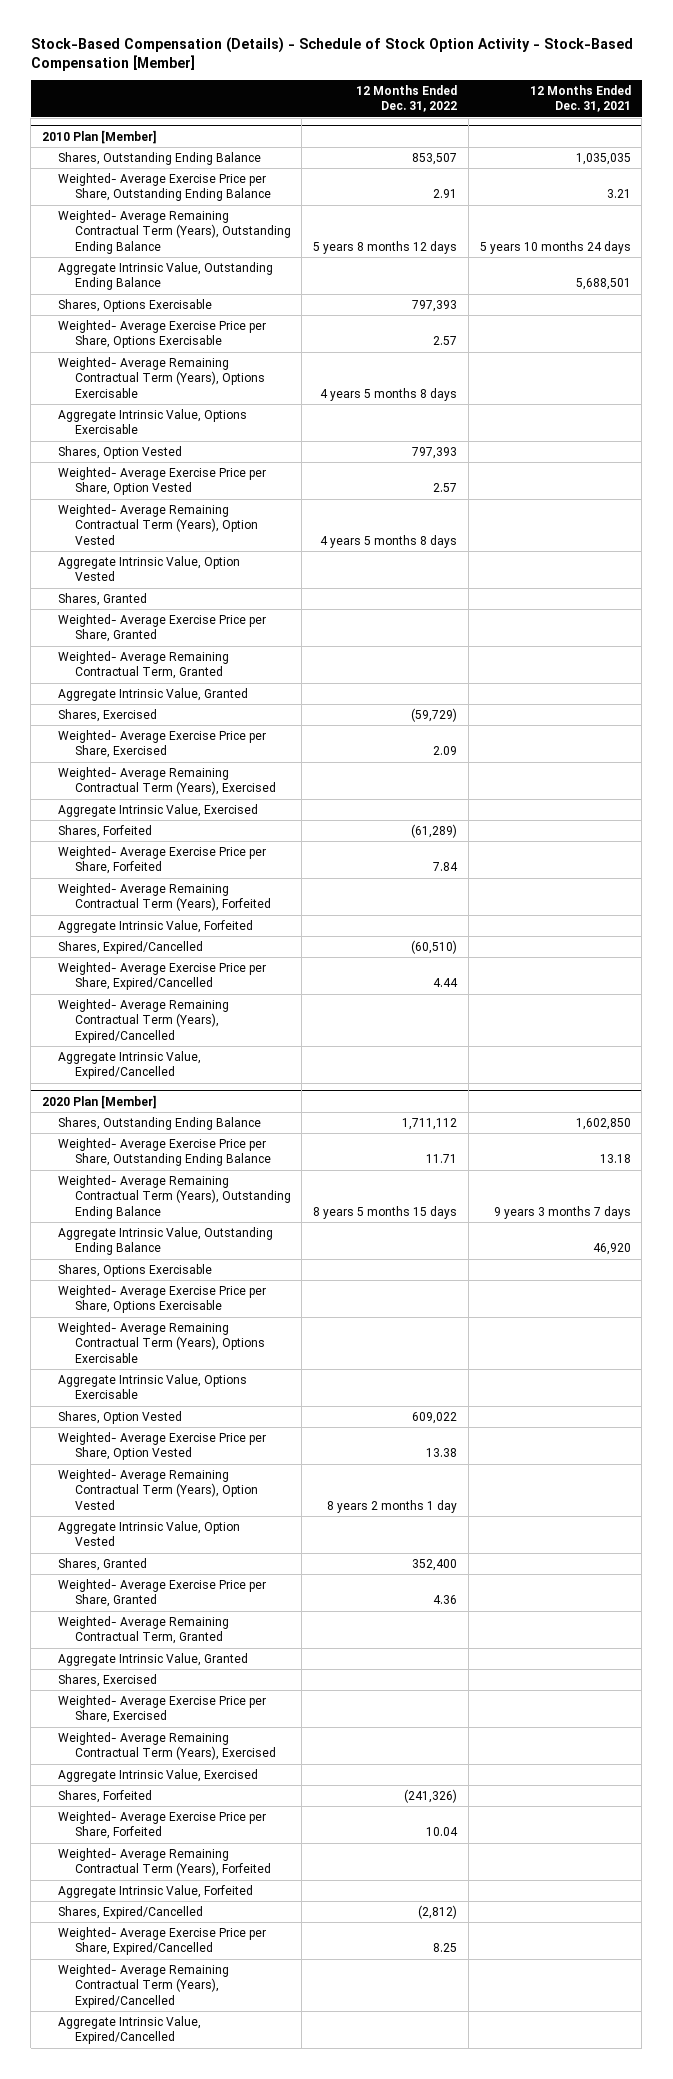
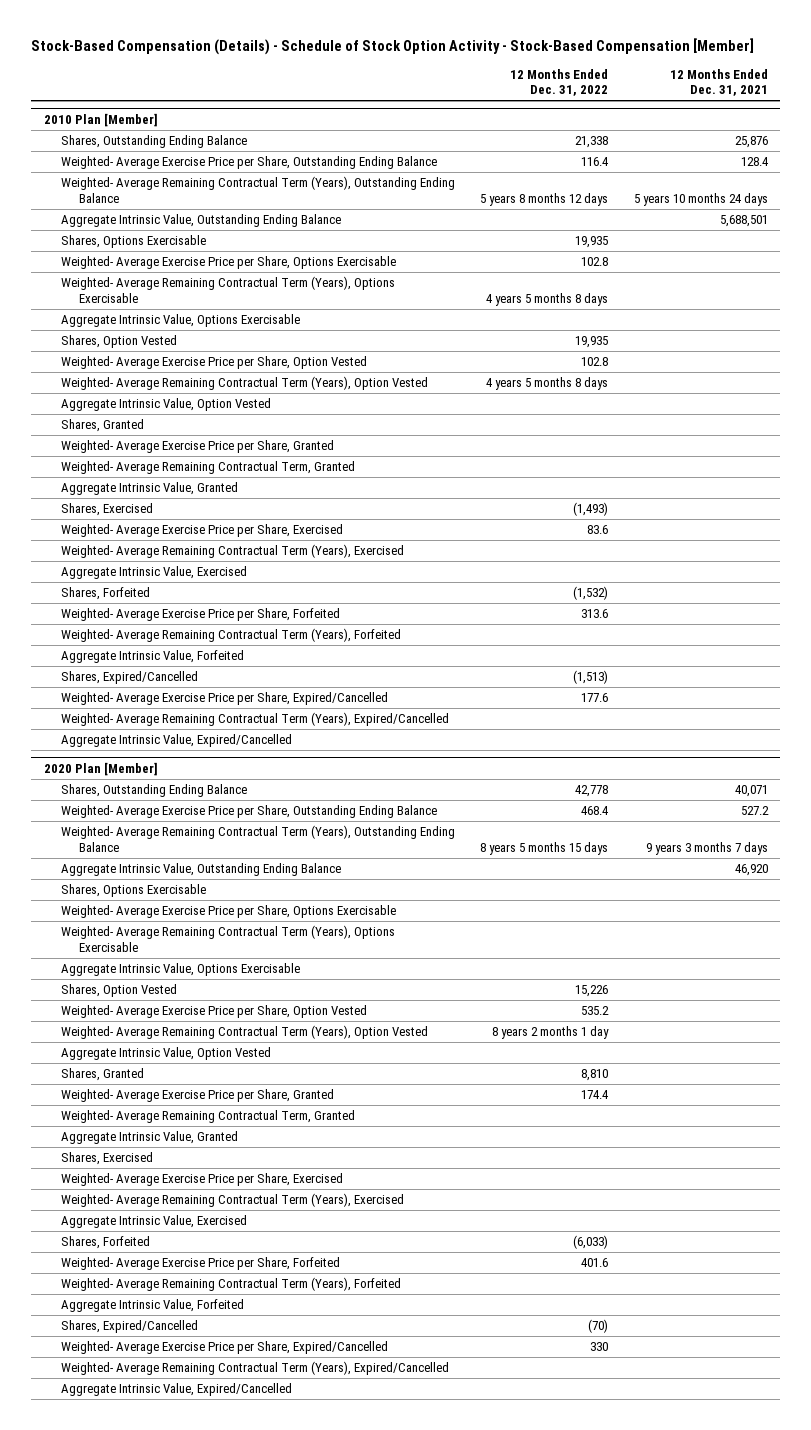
[412,152,458,165] 853,507 -> [575,136,609,149] 21,338
[575,152,631,165] 1,035,035 -> [734,136,768,149] 25,876
[433,189,458,199] 2.91 -> [581,157,610,167] 116.4
[606,189,631,199] 3.21 -> [740,157,769,167] 128.4
[412,299,458,312] 797,393 -> [575,236,609,249] 19,935
[433,336,458,346] 2.57 -> [581,257,609,267] 102.8
[412,446,458,459] 797,393 -> [575,336,609,349] 19,935
[433,483,458,493] 2.57 -> [581,357,609,367] 102.8
[411,707,458,722] (59,729) -> [573,502,609,517] (1,493)
[433,746,458,756] 2.09 -> [587,525,609,535] 83.6
[411,823,458,838] (61,289) -> [573,586,609,601] (1,532)
[433,862,459,872] 7.84 -> [581,609,609,619] 313.6
[411,939,458,954] (60,510) -> [573,670,609,685] (1,513)
[433,978,459,988] 4.44 -> [581,693,609,703] 177.6
[402,1117,458,1130] 1,711,112 -> [575,785,609,798] 42,778
[575,1117,631,1130] 1,602,850 -> [734,785,768,798] 40,071
[426,1154,458,1164] 11.71 -> [581,806,610,816] 468.4
[599,1154,631,1164] 13.18 -> [740,806,769,816] 527.2
[412,1411,458,1424] 609,022 -> [575,985,609,998] 15,226
[426,1448,458,1458] 13.38 -> [581,1006,610,1016] 535.2
[412,1558,458,1571] 352,400 -> [581,1069,609,1082] 8,810
[433,1595,458,1605] 4.36 -> [581,1090,610,1100] 174.4
[404,1788,458,1803] (241,326) -> [573,1235,609,1250] (6,033)
[426,1827,459,1837] 10.04 -> [581,1258,609,1268] 401.6
[418,1904,458,1919] (2,812) -> [588,1319,609,1334] (70)
[433,1943,458,1953] 8.25 -> [590,1342,609,1352] 330

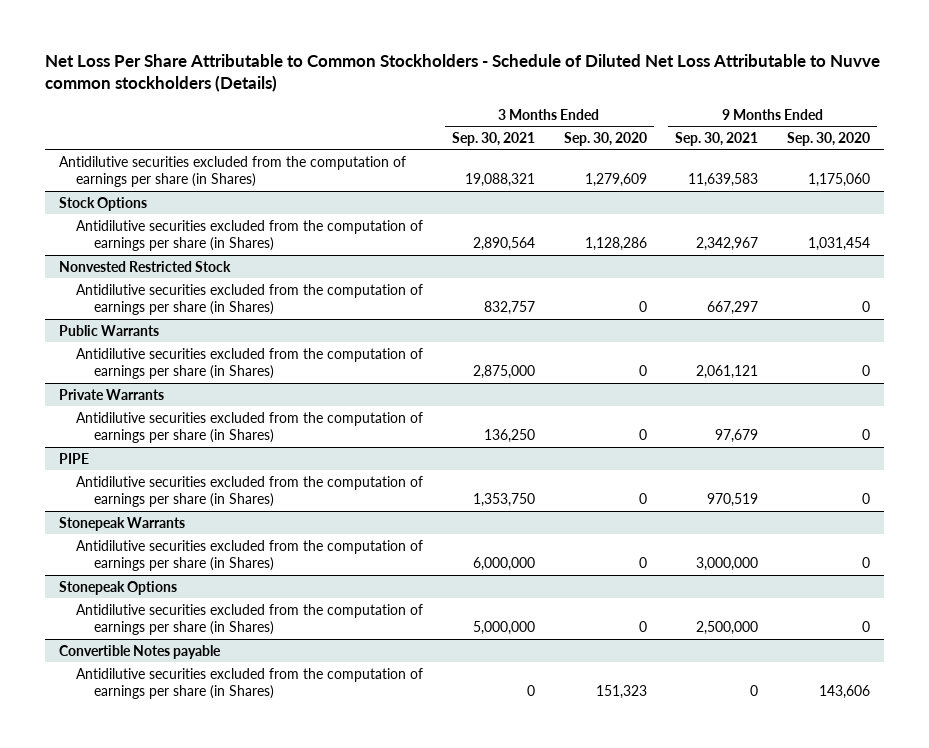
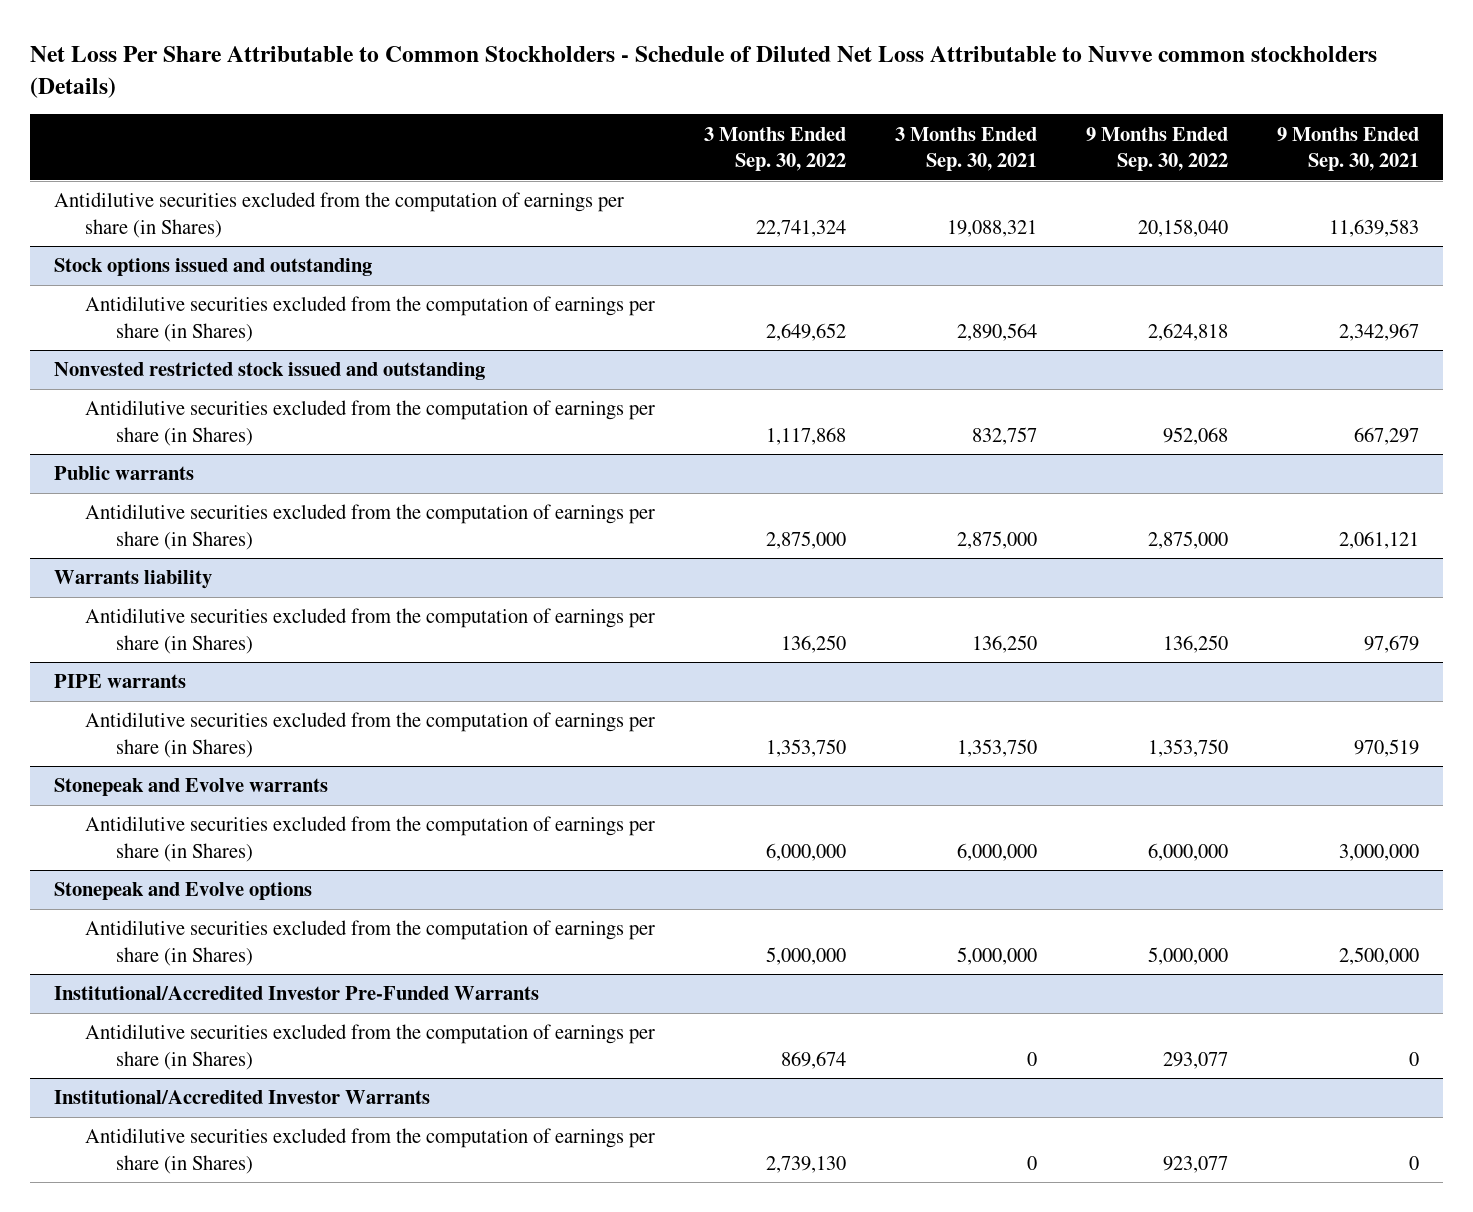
[563,131,647,146] Sep. 30, 2020 -> none
[787,131,871,146] Sep. 30, 2020 -> none
none -> [703,126,846,171] 3 Months Ended Sep. 30, 2022
none -> [1085,126,1228,171] 9 Months Ended Sep. 30, 2022
[59,196,148,211] Stock Options -> [54,258,373,277] Stock options issued and outstanding
[59,260,232,272] Nonvested Restricted Stock -> [54,362,486,381] Nonvested restricted stock issued and outstanding
[59,324,160,336] Public Warrants -> [54,466,195,481] Public warrants
[59,388,165,400] Private Warrants -> [54,570,213,590] Warrants liability
[59,452,90,464] PIPE -> [54,674,187,689] PIPE warrants
[59,516,186,531] Stonepeak Warrants -> [54,778,329,797] Stonepeak and Evolve warrants
[59,580,178,595] Stonepeak Options -> [54,882,313,901] Stonepeak and Evolve options
[59,644,222,659] Convertible Notes payable -> none
none -> [54,986,540,1001] Institutional/Accredited Investor Pre-Funded Warrants
none -> [54,1090,431,1105] Institutional/Accredited Investor Warrants
none -> [85,1128,656,1174] Antidilutive securities excluded from the computation of earnings per share (in Shares)

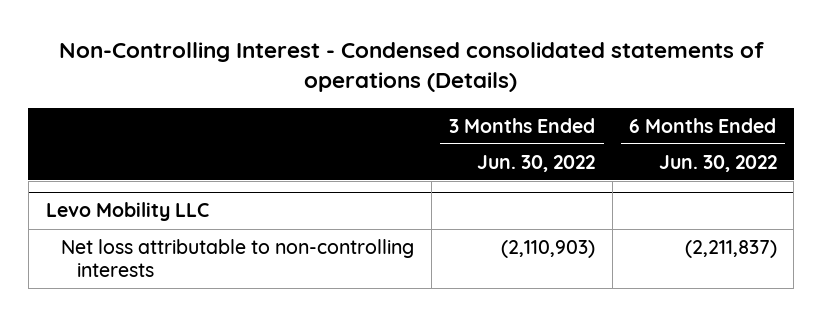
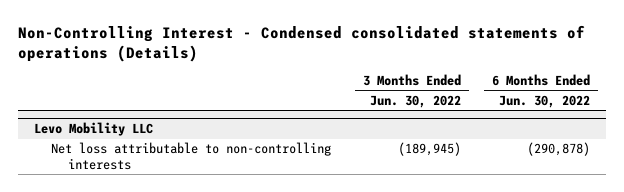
[500,239,595,258] (2,110,903) -> [397,142,461,157] (189,945)
[684,239,777,258] (2,211,837) -> [527,142,591,157] (290,878)

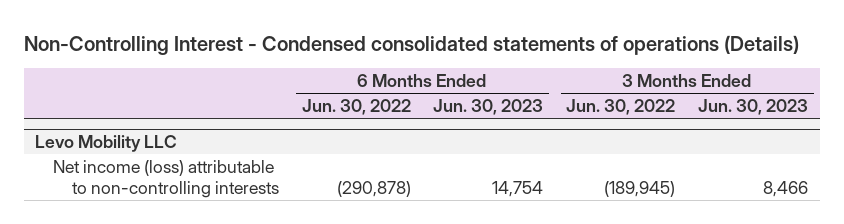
none -> [433,99,544,116] Jun. 30, 2023
none -> [698,99,809,116] Jun. 30, 2023
[51,142,332,170] Net loss attributable to non-controlling interests -> [53,159,279,198] Net income (loss) attributable to non-controlling interests

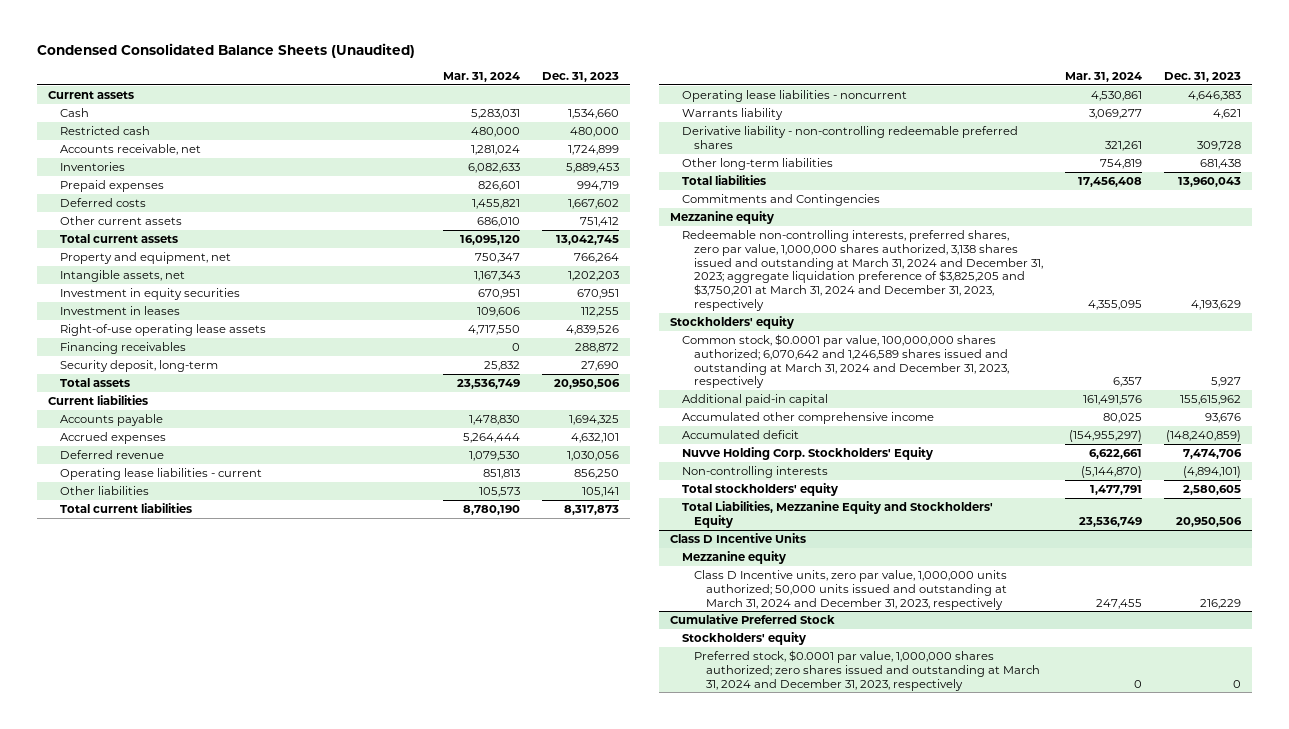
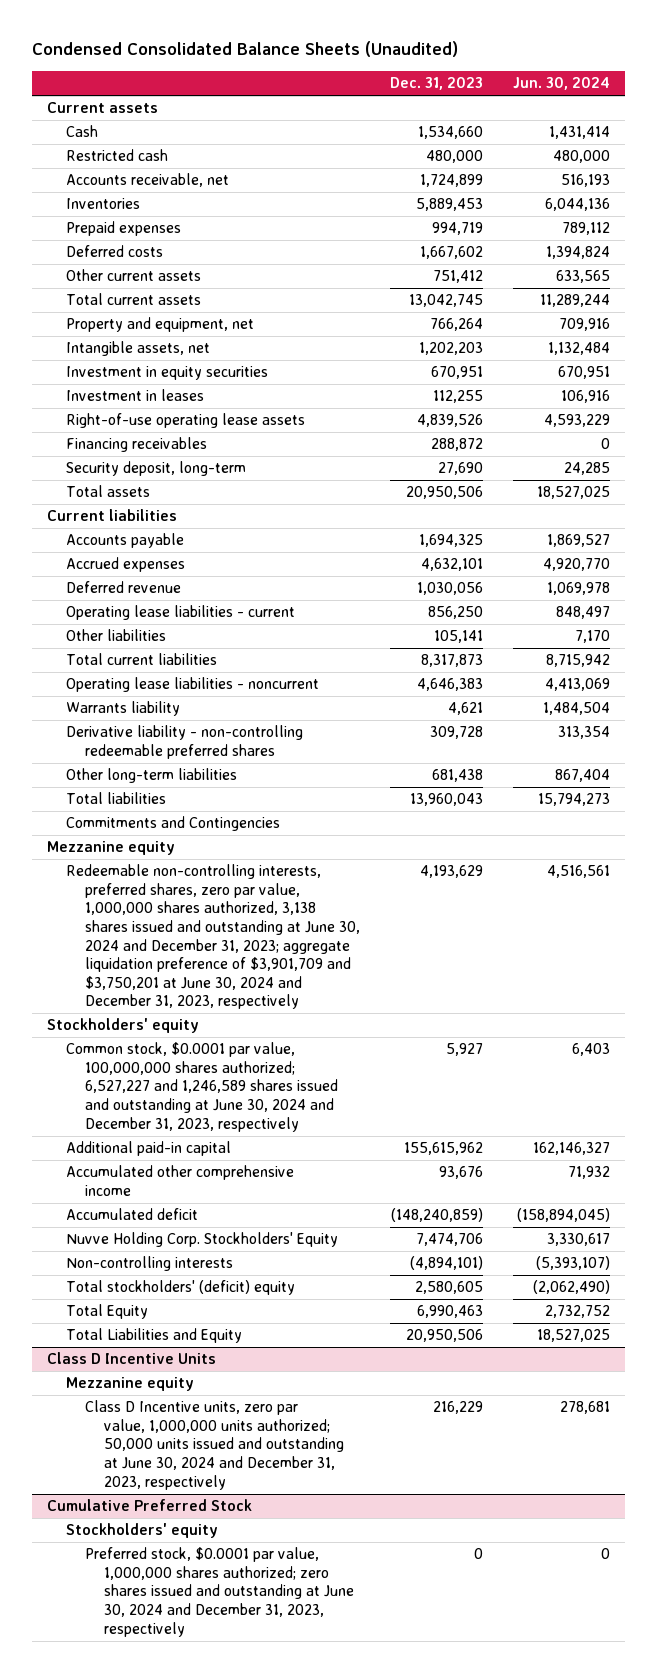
[442,71,520,82] Mar. 31, 2024 -> none
none -> [512,77,610,91] Jun. 30, 2024
[682,230,1044,311] Redeemable non-controlling interests, preferred shares, zero par value, 1,000,000 shares authorized, 3,138 shares issued and outstanding at March 31, 2024 and December 31, 2023; aggregate liquidation preference of $3,825,205 and $3,750,201 at March 31, 2024 and December 31, 2023, respectively -> [65,864,360,1010] Redeemable non-controlling interests, preferred shares, zero par value, 1,000,000 shares authorized, 3,138 shares issued and outstanding at June 30, 2024 and December 31, 2023; aggregate liquidation preference of $3,901,709 and $3,750,201 at June 30, 2024 and December 31, 2023, respectively
[682,334,1010,389] Common stock, $0.0001 par value, 100,000,000 shares authorized; 6,070,642 and 1,246,589 shares issued and outstanding at March 31, 2024 and December 31, 2023, respectively -> [65,1042,338,1132] Common stock, $0.0001 par value, 100,000,000 shares authorized; 6,527,227 and 1,246,589 shares issued and outstanding at June 30, 2024 and December 31, 2023, respectively
[682,483,839,497] Total stockholders' equity -> [65,1280,295,1296] Total stockholders' (deficit) equity
none -> [65,1304,148,1320] Total Equity
[682,501,994,528] Total Liabilities, Mezzanine Equity and Stockholders' Equity -> [65,1328,242,1344] Total Liabilities and Equity
[694,570,1008,610] Class D Incentive units, zero par value, 1,000,000 units authorized; 50,000 units issued and outstanding at March 31, 2024 and December 31, 2023, respectively -> [84,1400,344,1490] Class D Incentive units, zero par value, 1,000,000 units authorized; 50,000 units issued and outstanding at June 30, 2024 and December 31, 2023, respectively
[694,650,1041,691] Preferred stock, $0.0001 par value, 1,000,000 shares authorized; zero shares issued and outstanding at March 31, 2024 and December 31, 2023, respectively -> [84,1547,354,1637] Preferred stock, $0.0001 par value, 1,000,000 shares authorized; zero shares issued and outstanding at June 30, 2024 and December 31, 2023, respectively

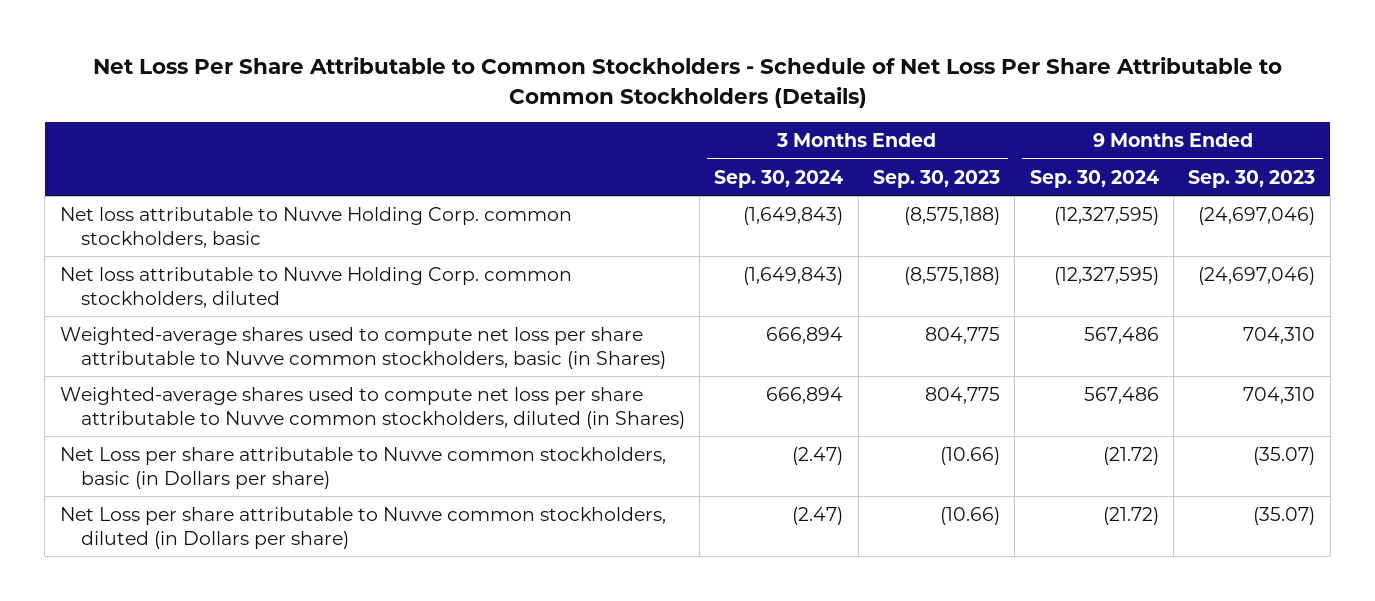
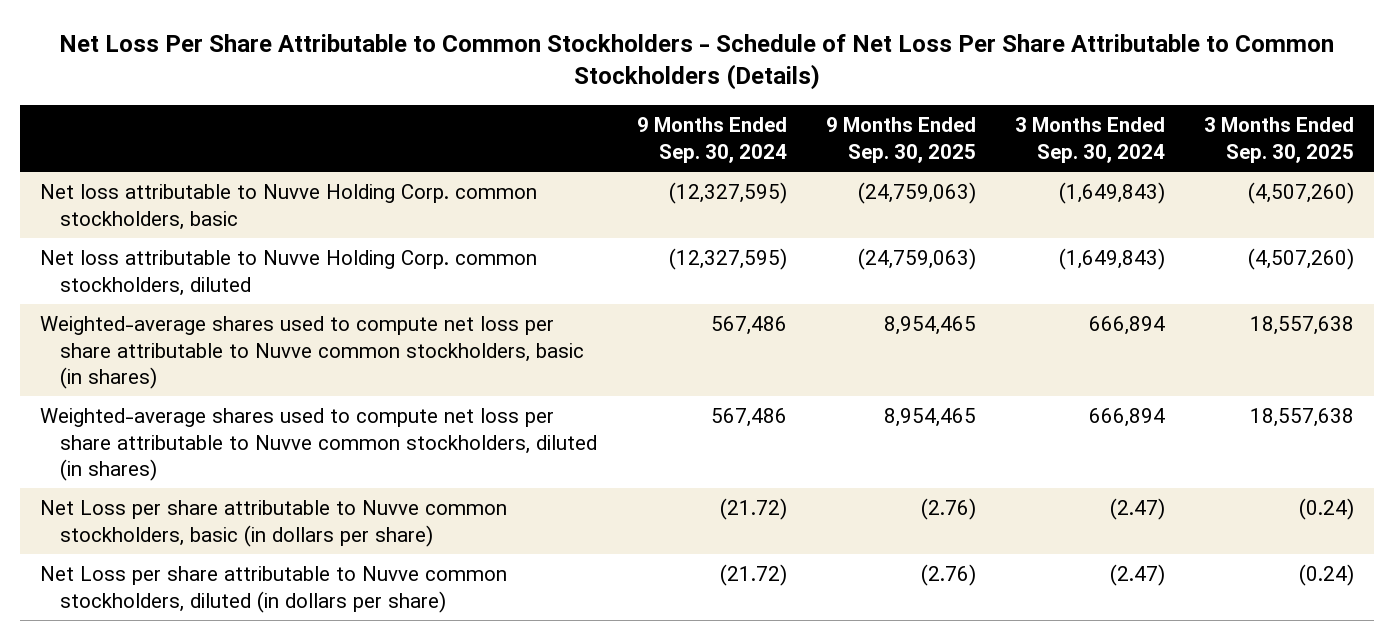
[873,169,1001,188] Sep. 30, 2023 -> none
[1188,169,1316,188] Sep. 30, 2023 -> none
none -> [825,117,976,163] 9 Months Ended Sep. 30, 2025
none -> [1204,117,1355,163] 3 Months Ended Sep. 30, 2025
[59,326,666,369] Weighted-average shares used to compute net loss per share attributable to Nuvve common stockholders, basic (in Shares) -> [39,316,585,389] Weighted-average shares used to compute net loss per share attributable to Nuvve common stockholders, basic (in shares)
[59,386,685,429] Weighted-average shares used to compute net loss per share attributable to Nuvve common stockholders, diluted (in Shares) -> [39,408,598,481] Weighted-average shares used to compute net loss per share attributable to Nuvve common stockholders, diluted (in shares)
[59,446,666,489] Net Loss per share attributable to Nuvve common stockholders, basic (in Dollars per share) -> [39,500,507,547] Net Loss per share attributable to Nuvve common stockholders, basic (in dollars per share)
[59,506,666,549] Net Loss per share attributable to Nuvve common stockholders, diluted (in Dollars per share) -> [39,566,507,613] Net Loss per share attributable to Nuvve common stockholders, diluted (in dollars per share)

